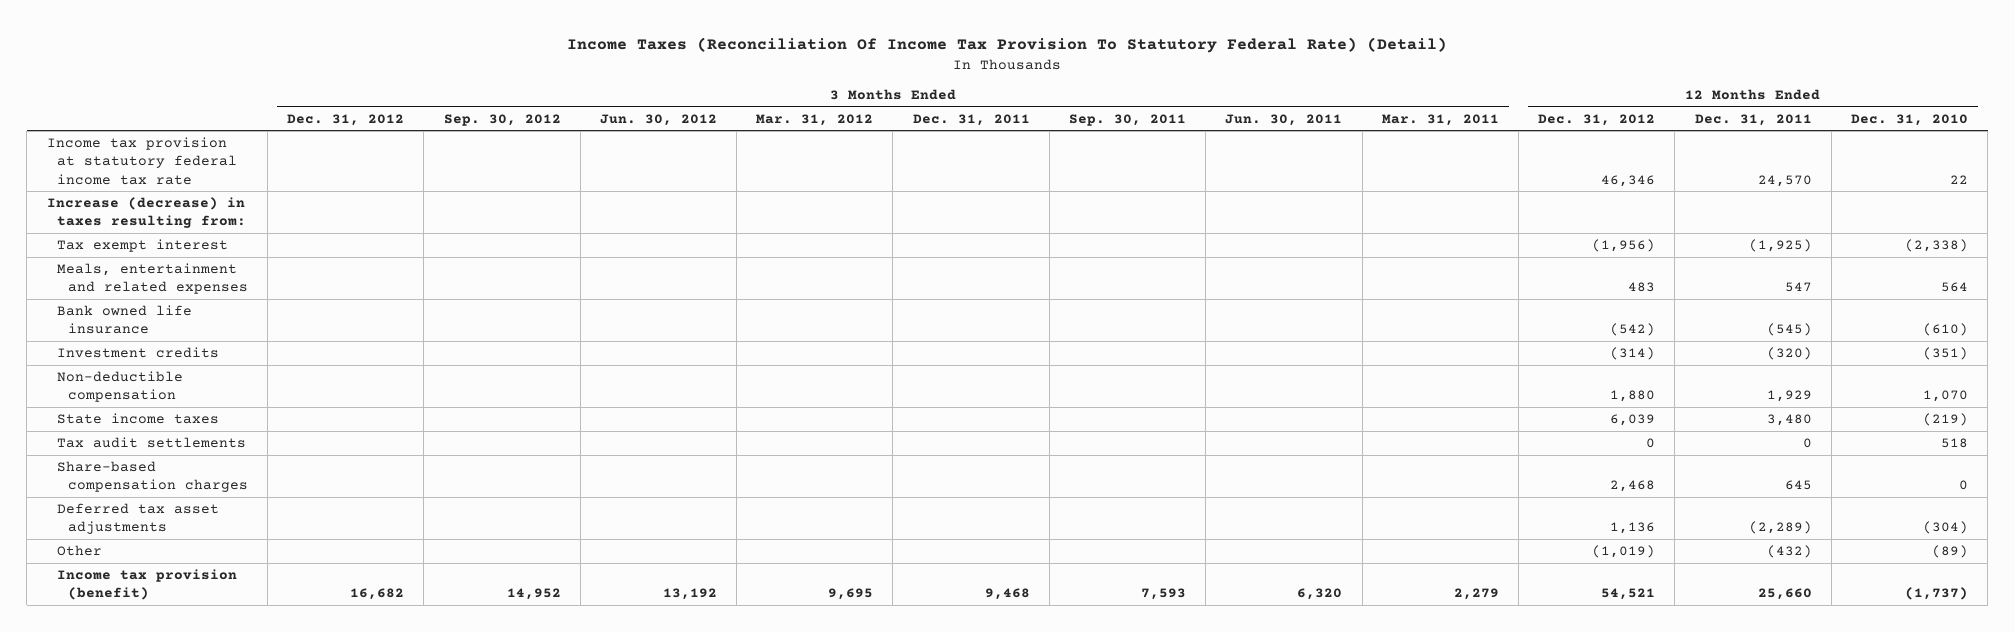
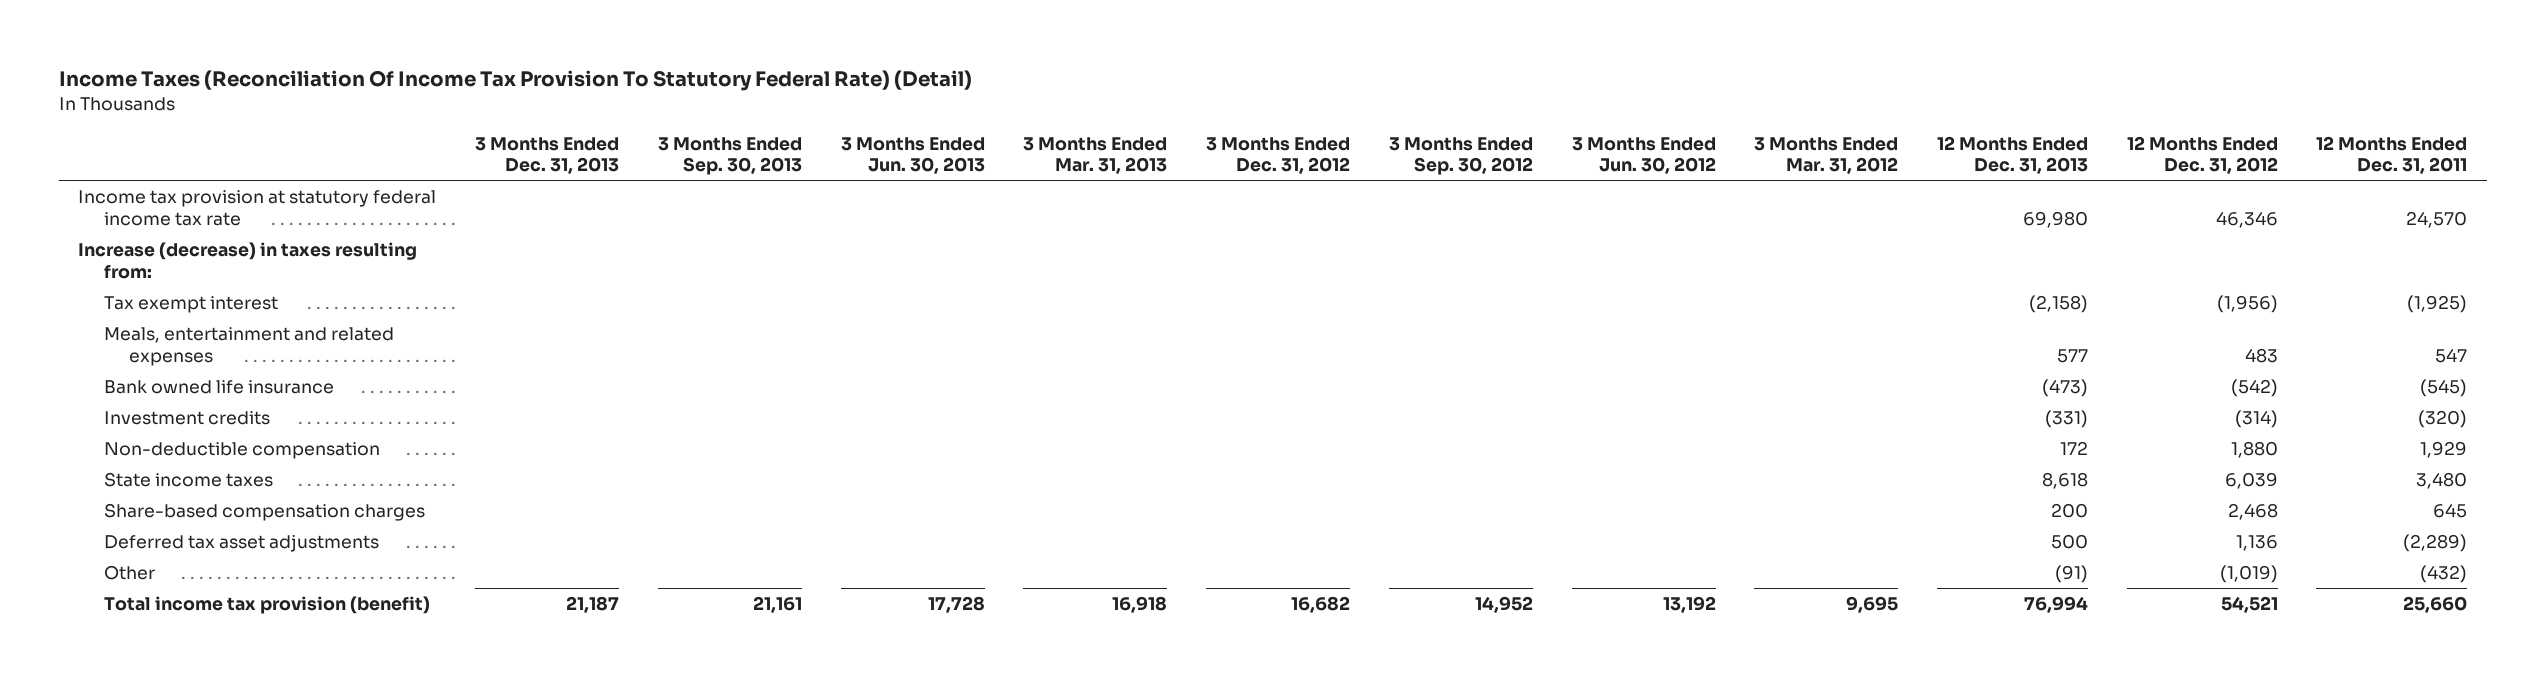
[912,113,1030,126] Dec. 31, 2011 -> none
[1069,113,1187,126] Sep. 30, 2011 -> none
[1225,113,1343,126] Jun. 30, 2011 -> none
[1381,113,1499,126] Mar. 31, 2011 -> none
[1851,113,1969,126] Dec. 31, 2010 -> none
none -> [475,136,620,175] 3 Months Ended Dec. 31, 2013
none -> [657,136,802,176] 3 Months Ended Sep. 30, 2013
none -> [840,136,985,175] 3 Months Ended Jun. 30, 2013
none -> [1023,136,1168,175] 3 Months Ended Mar. 31, 2013
none -> [1937,135,2089,175] 12 Months Ended Dec. 31, 2013
[57,436,247,448] Tax audit settlements -> none
[57,568,238,601] Income tax provision (benefit) -> [103,595,430,614] Total income tax provision (benefit)

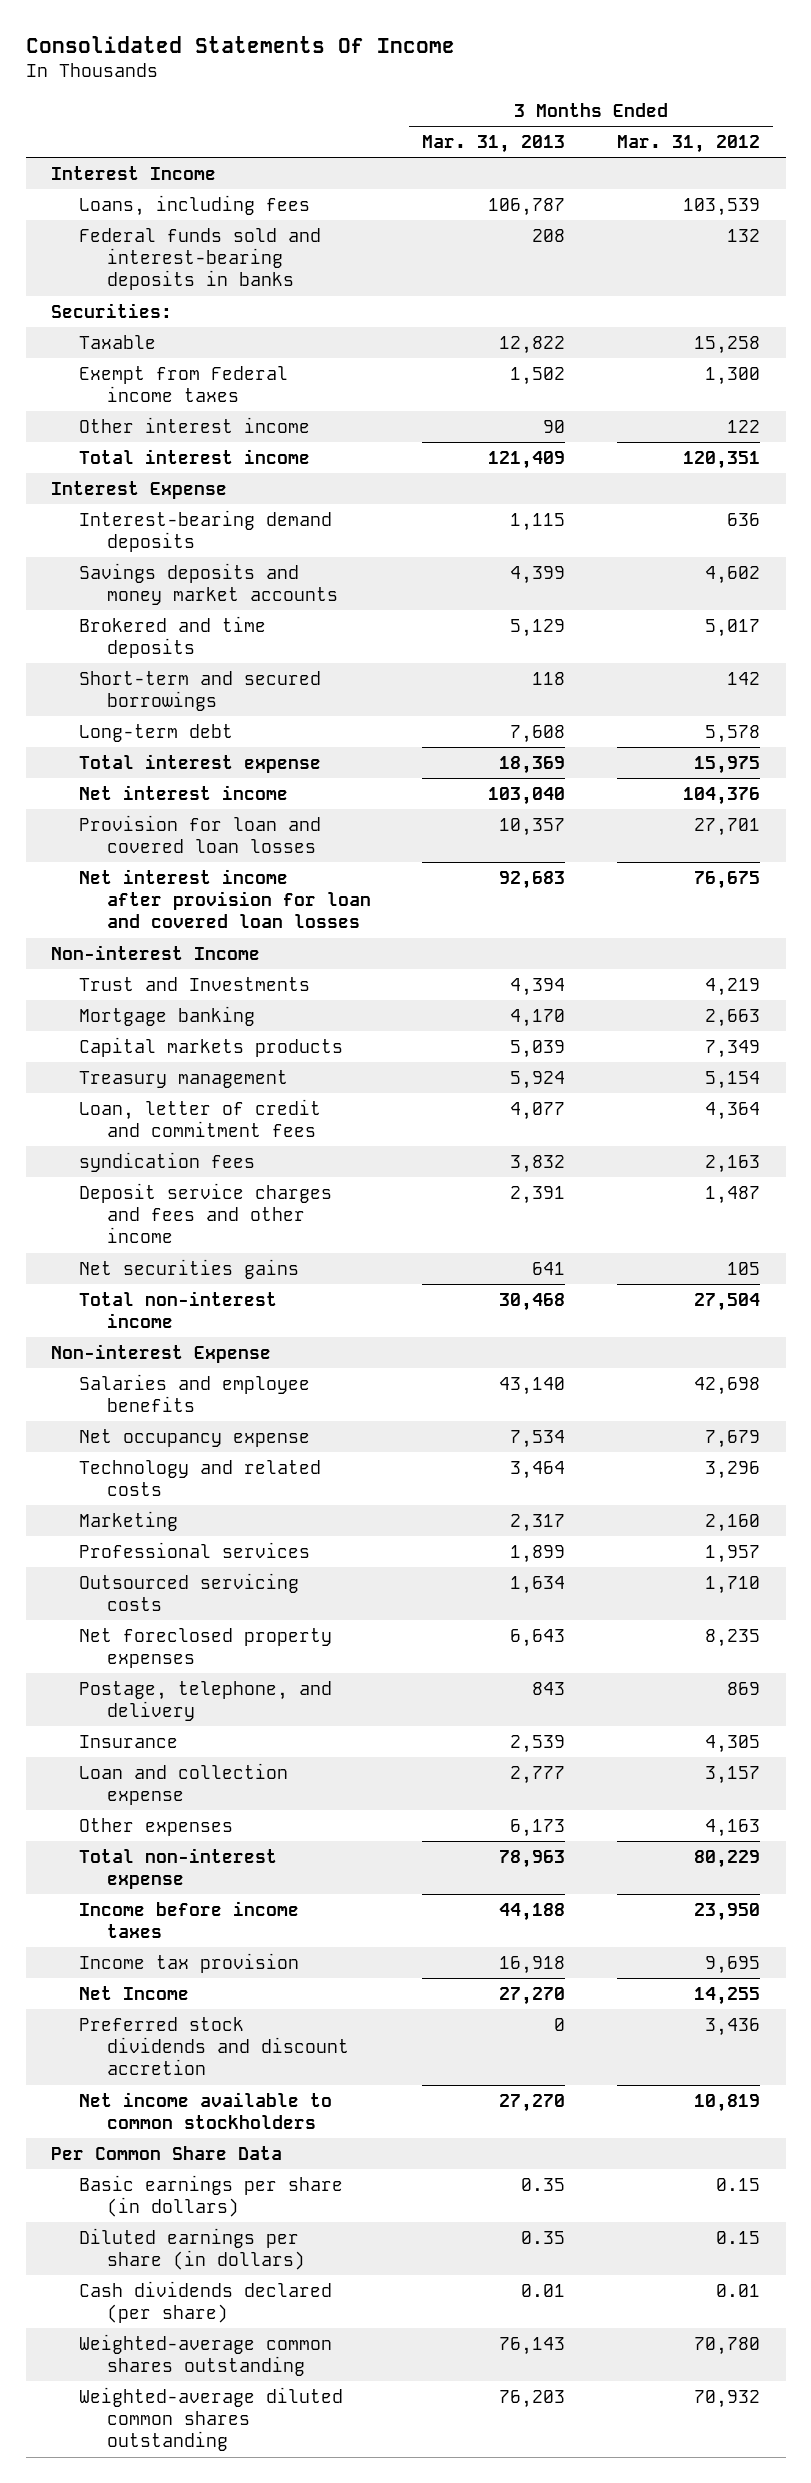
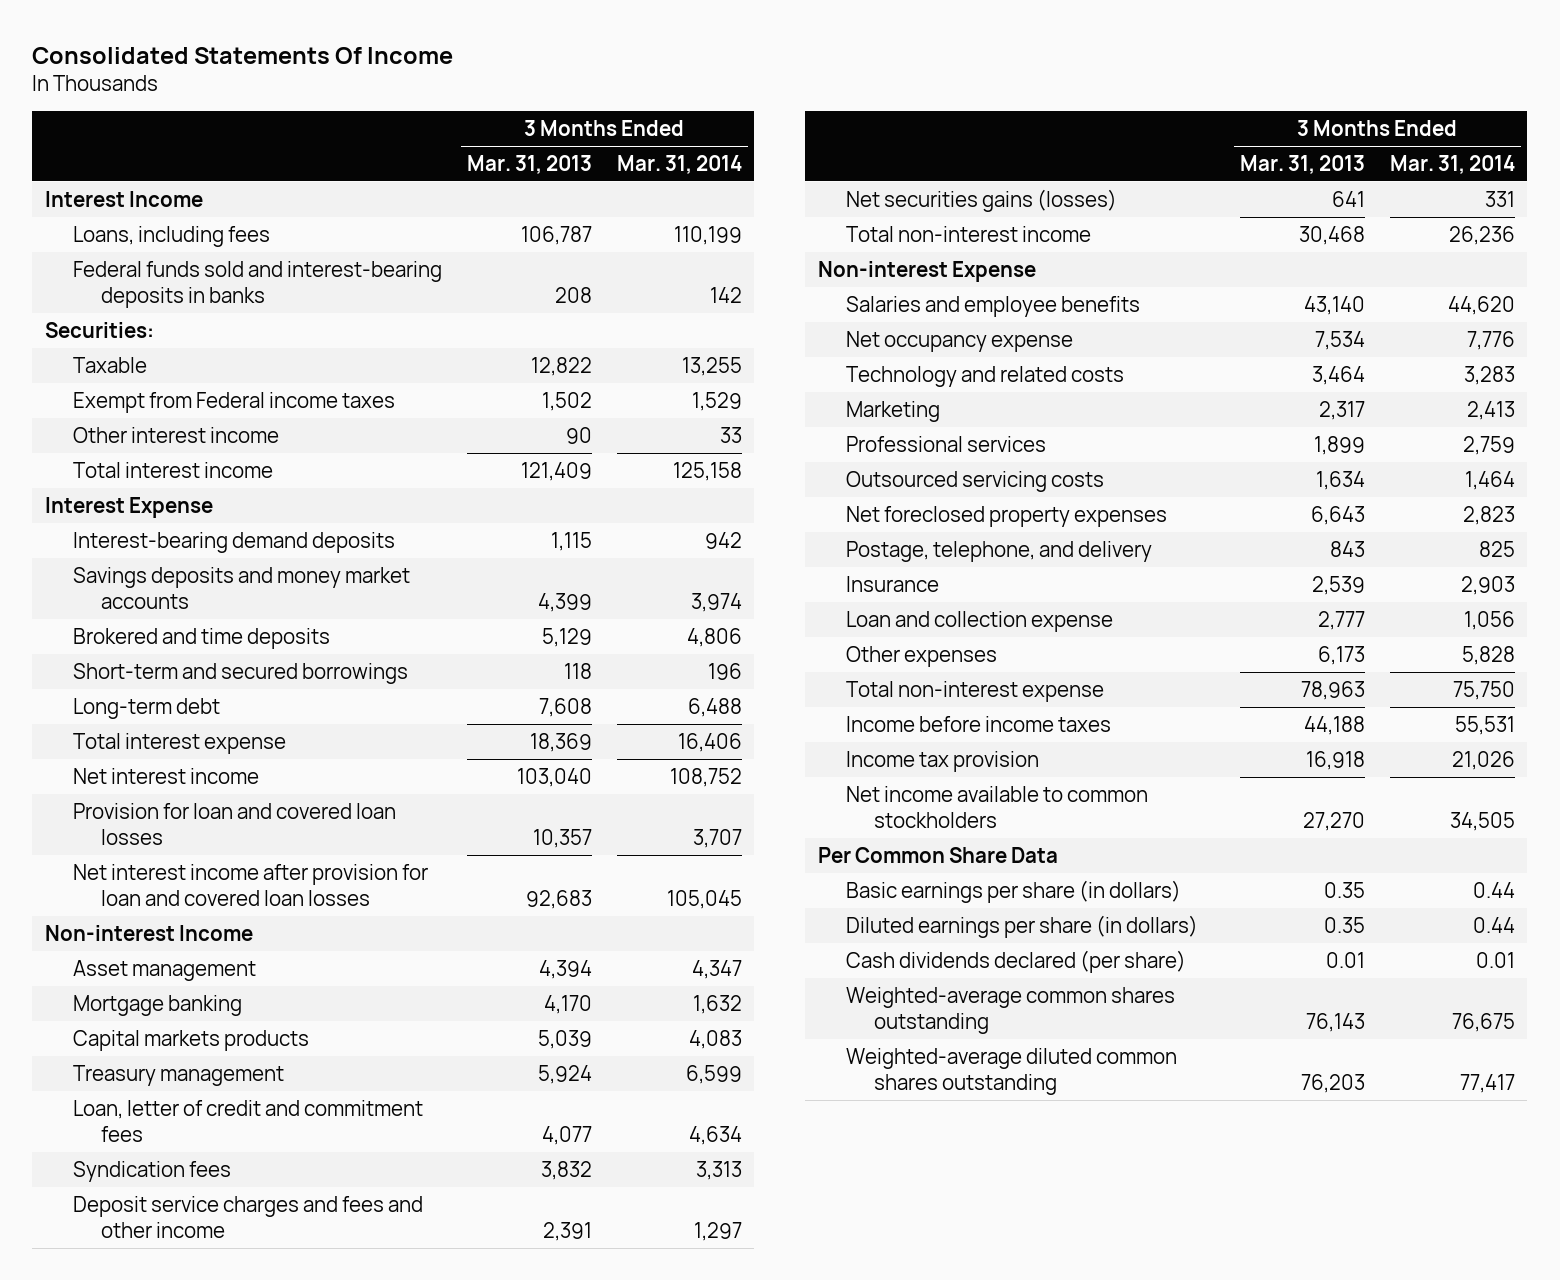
[616,134,760,153] Mar. 31, 2012 -> none
none -> [616,154,742,174] Mar. 31, 2014
[79,976,311,991] Trust and Investments -> [72,959,256,981] Asset management
[79,1151,256,1172] syndication fees -> [72,1160,231,1182] Syndication fees
[79,1258,300,1279] Net securities gains -> [845,188,1117,212] Net securities gains (losses)
[79,1985,190,2000] Net Income -> none
[79,2016,349,2076] Preferred stock dividends and discount accretion -> none

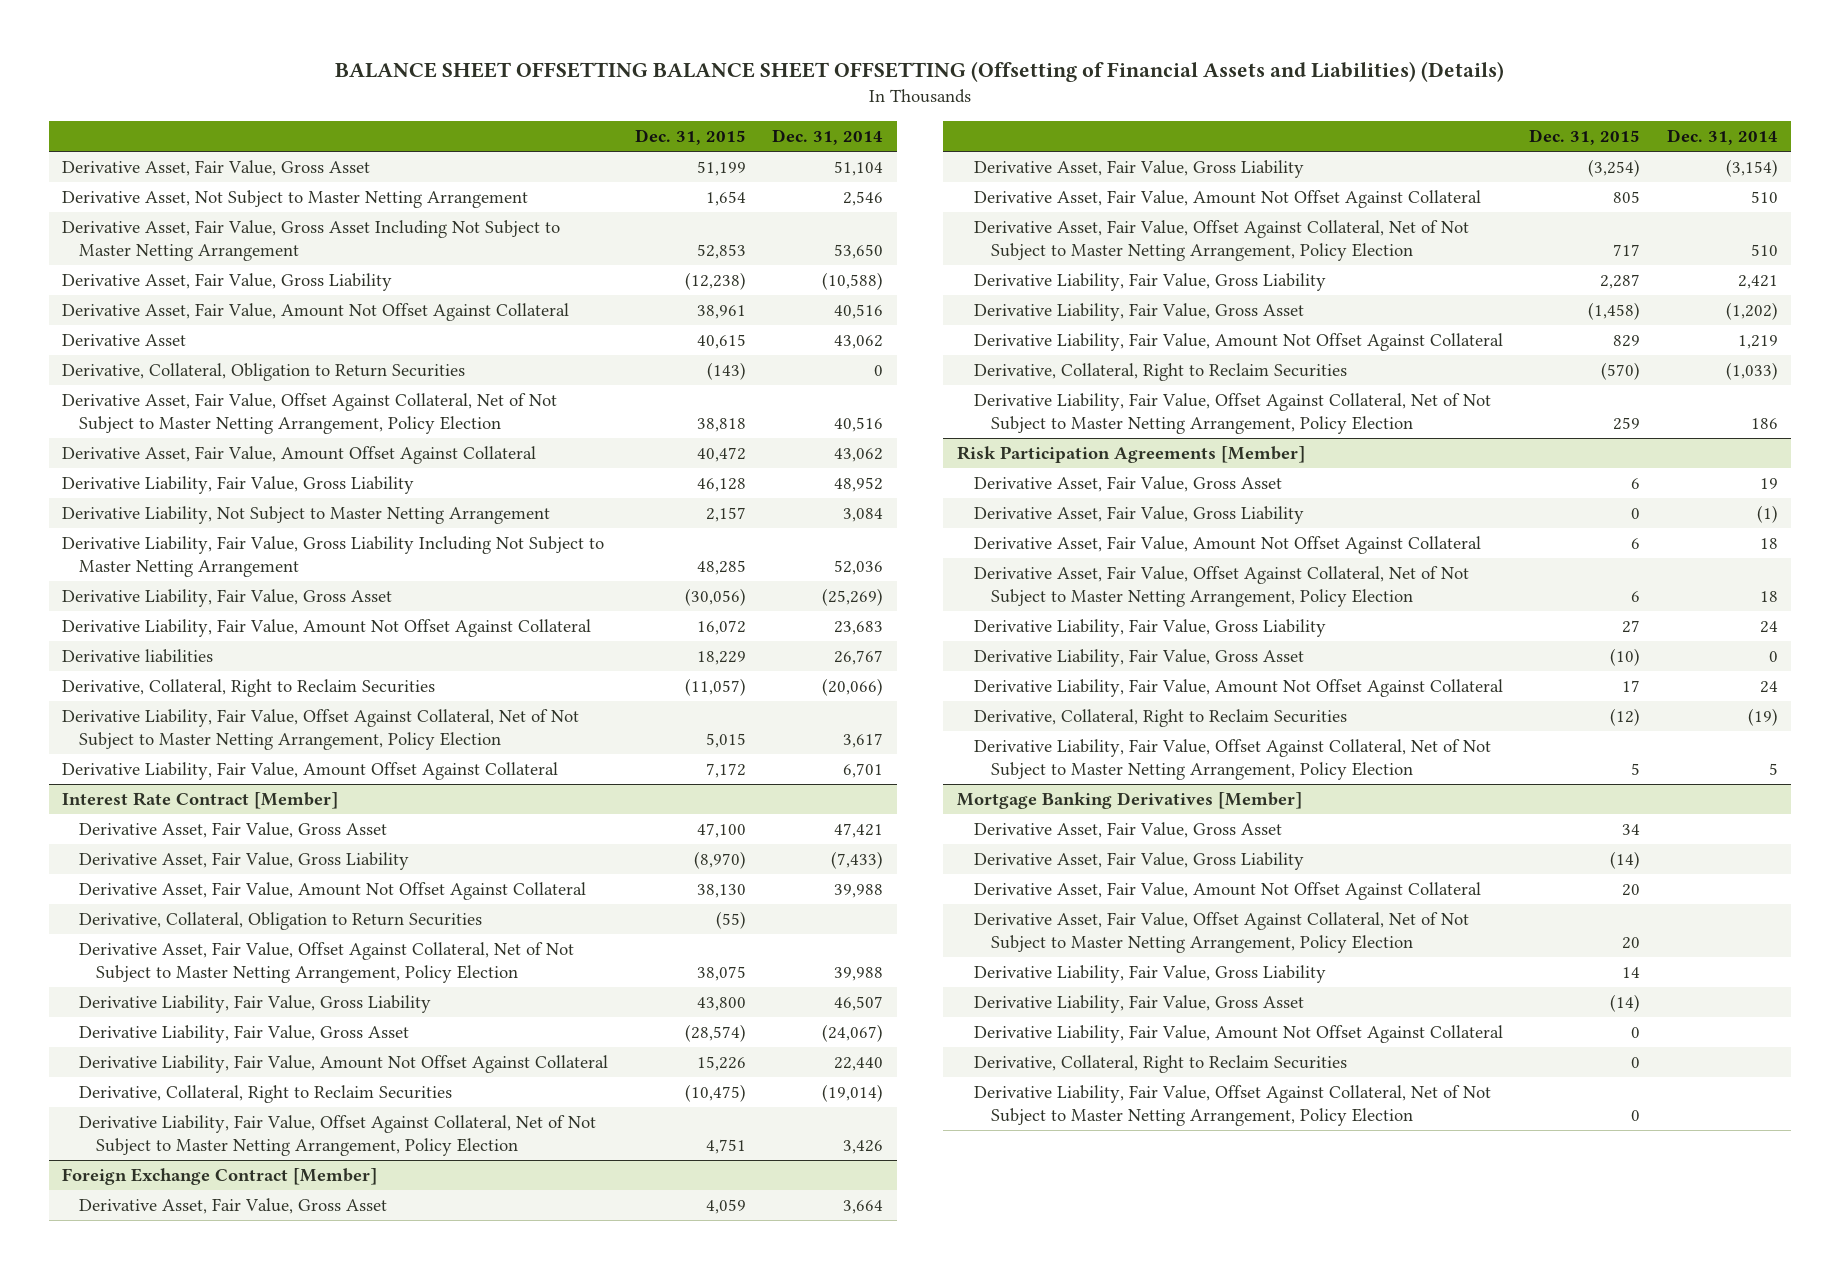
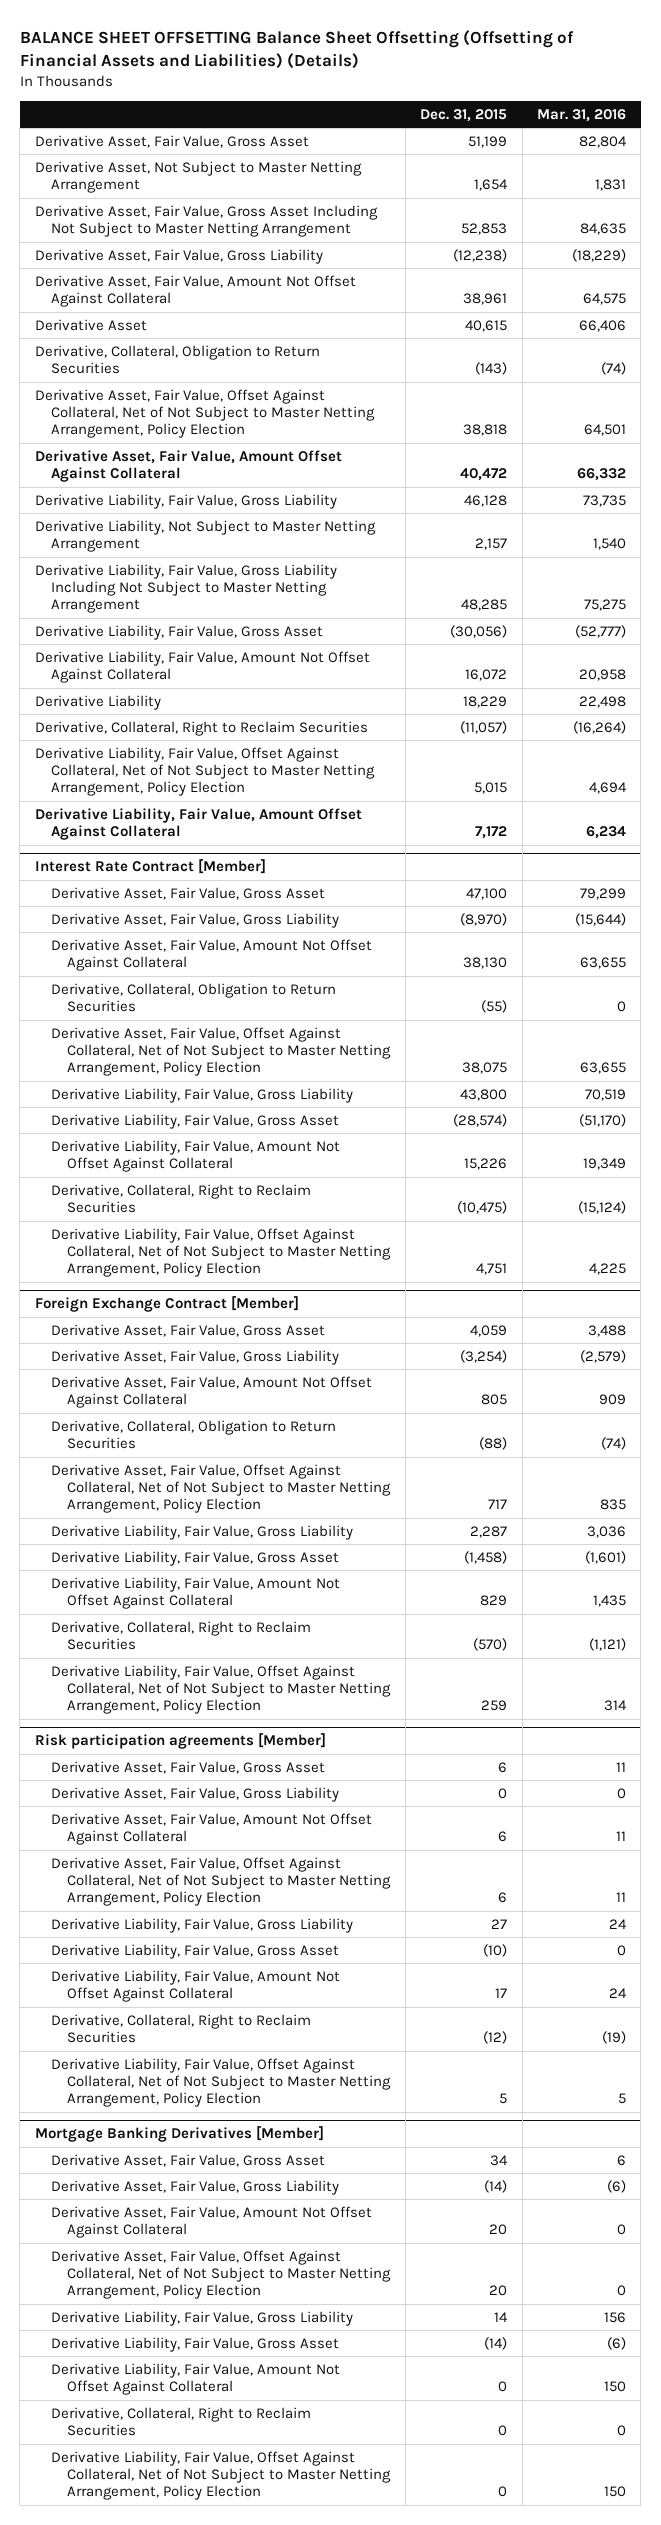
[335,61,1505,83] BALANCE SHEET OFFSETTING BALANCE SHEET OFFSETTING (Offsetting of Financial Assets and Liabilities) (Details) -> [19,29,574,69] BALANCE SHEET OFFSETTING Balance Sheet Offsetting (Offsetting of Financial Assets and Liabilities) (Details)
[772,128,884,145] Dec. 31, 2014 -> none
none -> [536,108,626,122] Mar. 31, 2016
[61,649,213,664] Derivative liabilities -> [34,694,161,710] Derivative Liability
none -> [51,1419,337,1450] Derivative, Collateral, Obligation to Return Securities
[956,446,1305,464] Risk Participation Agreements [Member] -> [34,1733,326,1750] Risk participation agreements [Member]

